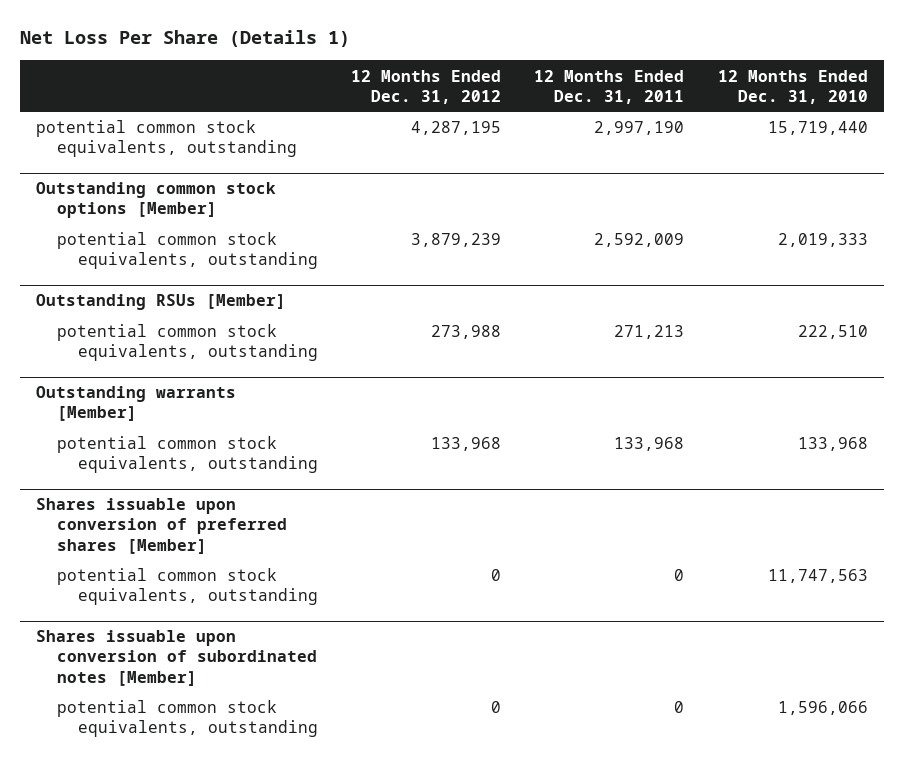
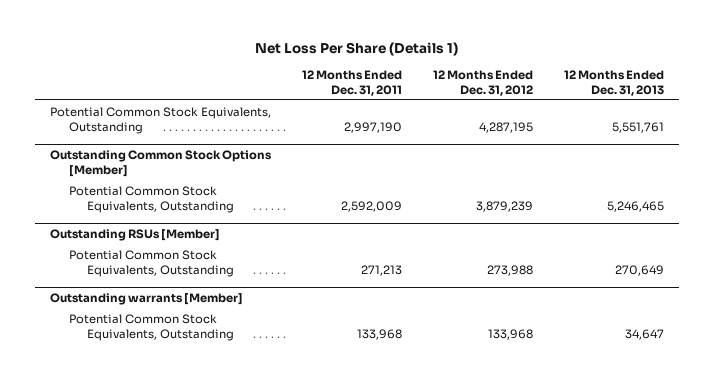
[717,69,868,104] 12 Months Ended Dec. 31, 2010 -> none
none -> [563,69,664,96] 12 Months Ended Dec. 31, 2013
[36,120,297,158] potential common stock equivalents, outstanding -> [49,106,271,134] Potential Common Stock Equivalents, Outstanding
[36,182,277,219] Outstanding common stock options [Member] -> [49,150,272,177] Outstanding Common Stock Options [Member]
[56,232,318,270] potential common stock equivalents, outstanding -> [68,185,235,213] Potential Common Stock Equivalents, Outstanding
[56,324,318,362] potential common stock equivalents, outstanding -> [68,249,235,277] Potential Common Stock Equivalents, Outstanding
[36,498,287,554] Shares issuable upon conversion of preferred shares [Member] -> none
[56,568,318,606] potential common stock equivalents, outstanding -> none
[36,630,317,686] Shares issuable upon conversion of subordinated notes [Member] -> none
[56,700,318,738] potential common stock equivalents, outstanding -> none
[56,436,318,474] potential common stock equivalents, outstanding -> [68,313,235,341] Potential Common Stock Equivalents, Outstanding

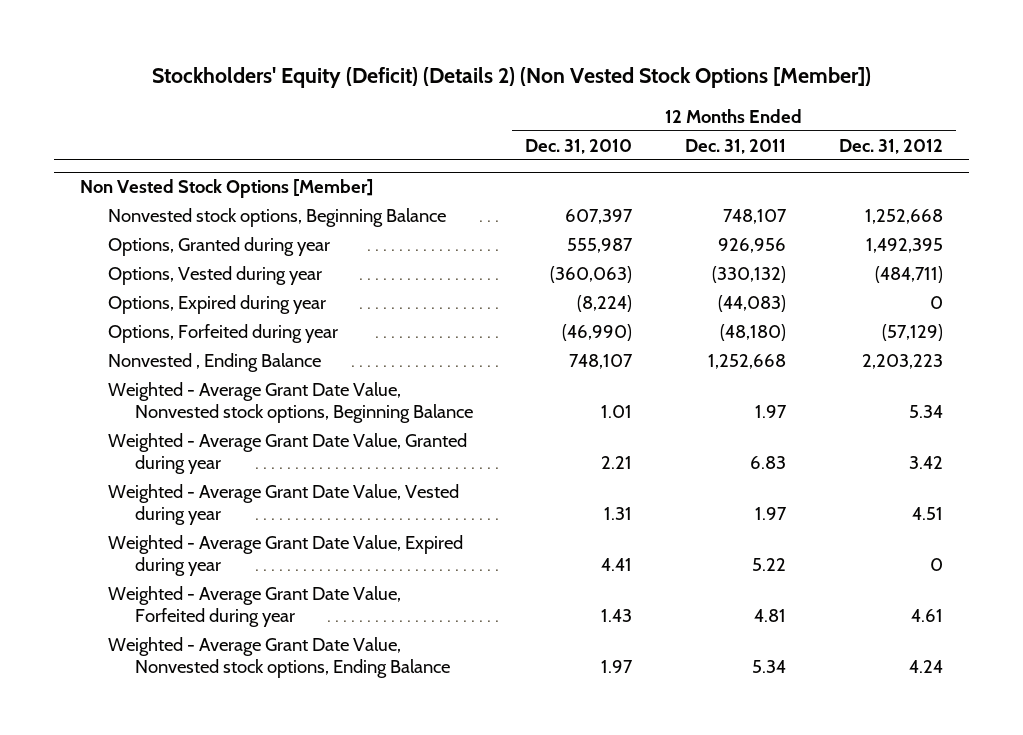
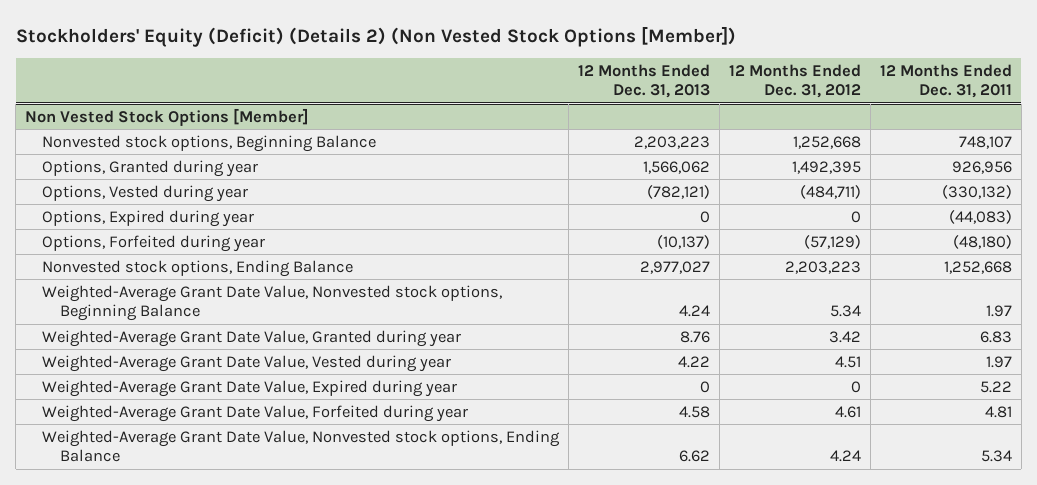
[525,138,633,154] Dec. 31, 2010 -> none
none -> [578,64,711,99] 12 Months Ended Dec. 31, 2013
[107,353,321,373] Nonvested , Ending Balance -> [42,259,354,277] Nonvested stock options, Ending Balance
[107,382,473,424] Weighted - Average Grant Date Value, Nonvested stock options, Beginning Balance -> [42,284,503,322] Weighted-Average Grant Date Value, Nonvested stock options, Beginning Balance
[107,433,467,475] Weighted - Average Grant Date Value, Granted during year -> [42,329,462,347] Weighted-Average Grant Date Value, Granted during year
[107,484,459,526] Weighted - Average Grant Date Value, Vested during year -> [42,354,452,372] Weighted-Average Grant Date Value, Vested during year
[107,535,463,577] Weighted - Average Grant Date Value, Expired during year -> [42,379,458,397] Weighted-Average Grant Date Value, Expired during year
[107,586,401,628] Weighted - Average Grant Date Value, Forfeited during year -> [42,404,469,422] Weighted-Average Grant Date Value, Forfeited during year
[107,637,450,679] Weighted - Average Grant Date Value, Nonvested stock options, Ending Balance -> [42,429,561,463] Weighted-Average Grant Date Value, Nonvested stock options, Ending Balance

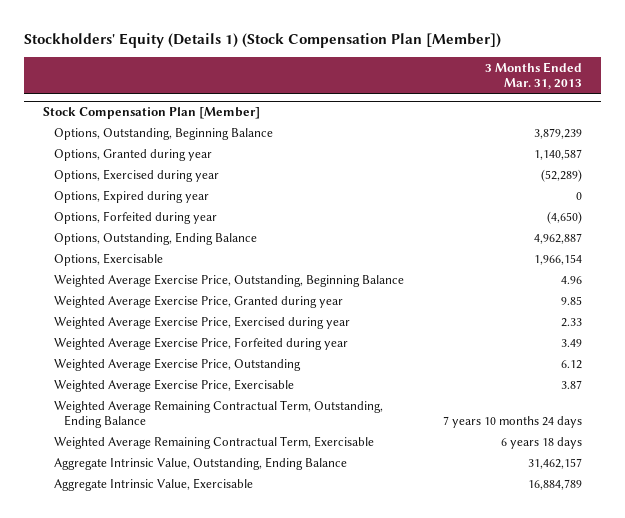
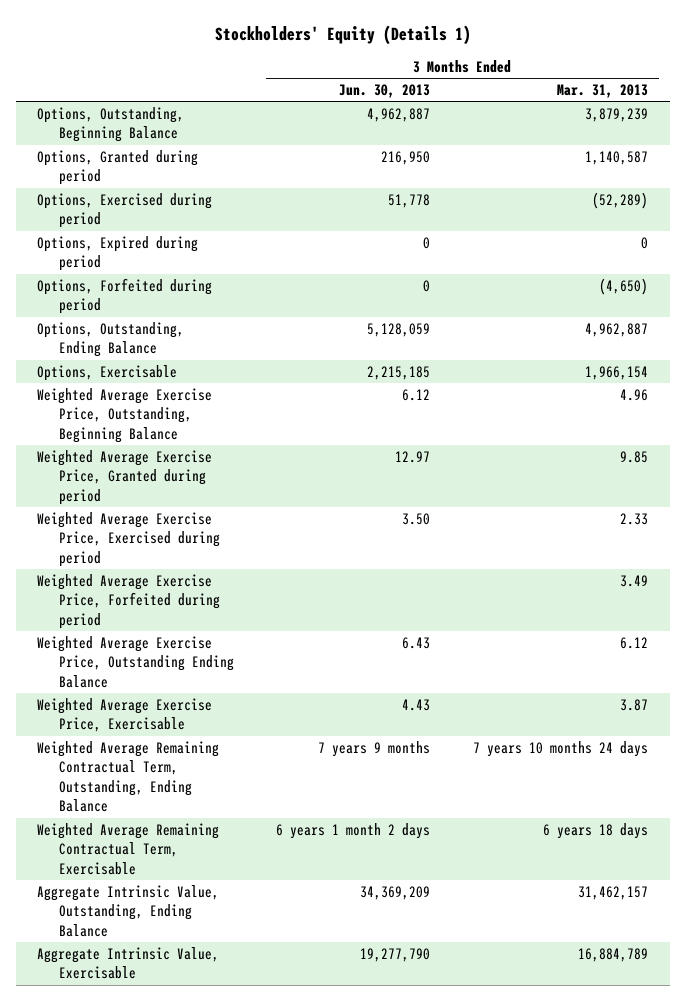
[23,33,501,49] Stockholders' Equity (Details 1) (Stock Compensation Plan [Member]) -> [214,24,471,45] Stockholders' Equity (Details 1)
none -> [339,84,431,99] Jun. 30, 2013
[43,107,261,120] Stock Compensation Plan [Member] -> none
[53,148,212,161] Options, Granted during year -> [37,149,199,186] Options, Granted during period
[53,168,219,182] Options, Exercised during year -> [37,192,213,229] Options, Exercised during period
[53,189,209,203] Options, Expired during year -> [37,235,199,272] Options, Expired during period
[53,210,217,224] Options, Forfeited during year -> [37,277,213,315] Options, Forfeited during period
[53,294,343,308] Weighted Average Exercise Price, Granted during year -> [37,449,213,505] Weighted Average Exercise Price, Granted during period
[53,315,350,329] Weighted Average Exercise Price, Exercised during year -> [37,511,220,567] Weighted Average Exercise Price, Exercised during period
[53,336,348,350] Weighted Average Exercise Price, Forfeited during year -> [37,573,220,629] Weighted Average Exercise Price, Forfeited during period
[53,357,301,371] Weighted Average Exercise Price, Outstanding -> [37,635,234,688] Weighted Average Exercise Price, Outstanding Ending Balance

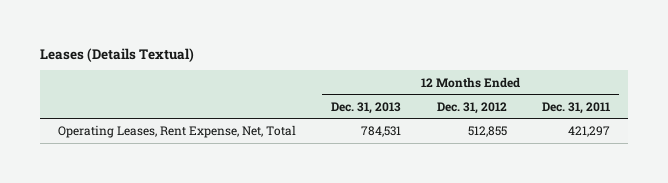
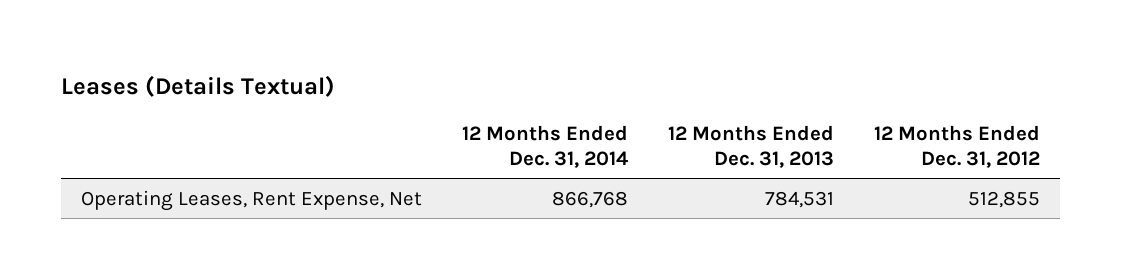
[541,101,610,114] Dec. 31, 2011 -> none
none -> [462,125,629,168] 12 Months Ended Dec. 31, 2014
[57,125,296,139] Operating Leases, Rent Expense, Net, Total -> [81,190,423,212] Operating Leases, Rent Expense, Net

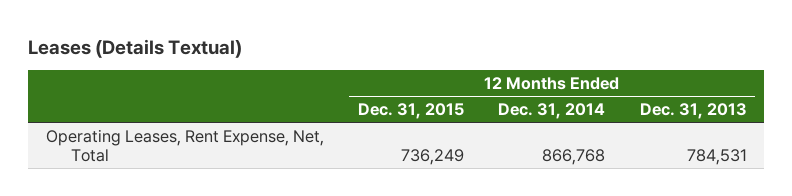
[874,125,1041,168] 12 Months Ended Dec. 31, 2012 -> none
none -> [357,103,464,120] Dec. 31, 2015
[81,190,423,212] Operating Leases, Rent Expense, Net -> [45,128,324,162] Operating Leases, Rent Expense, Net, Total

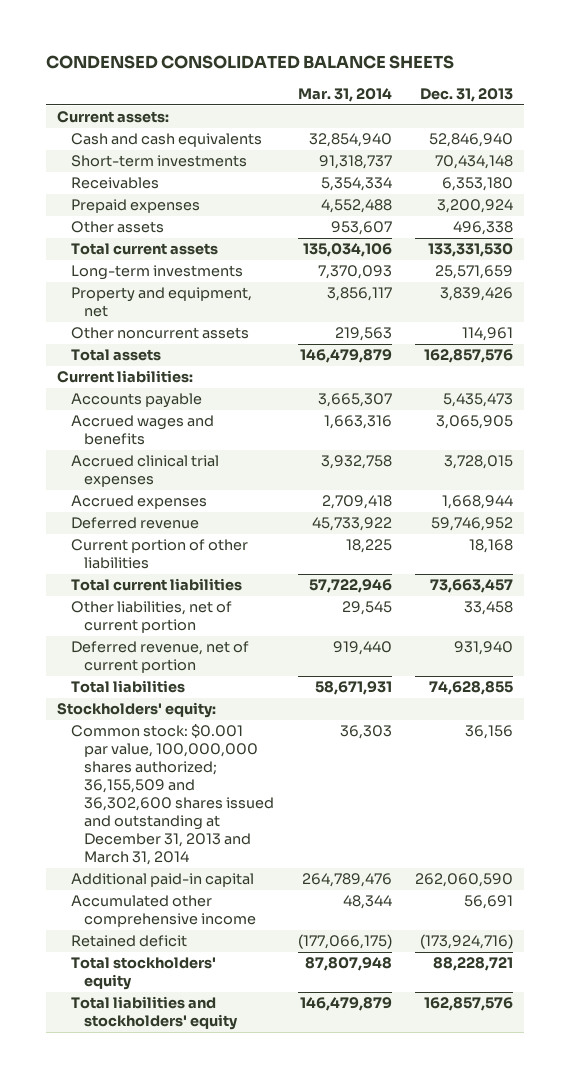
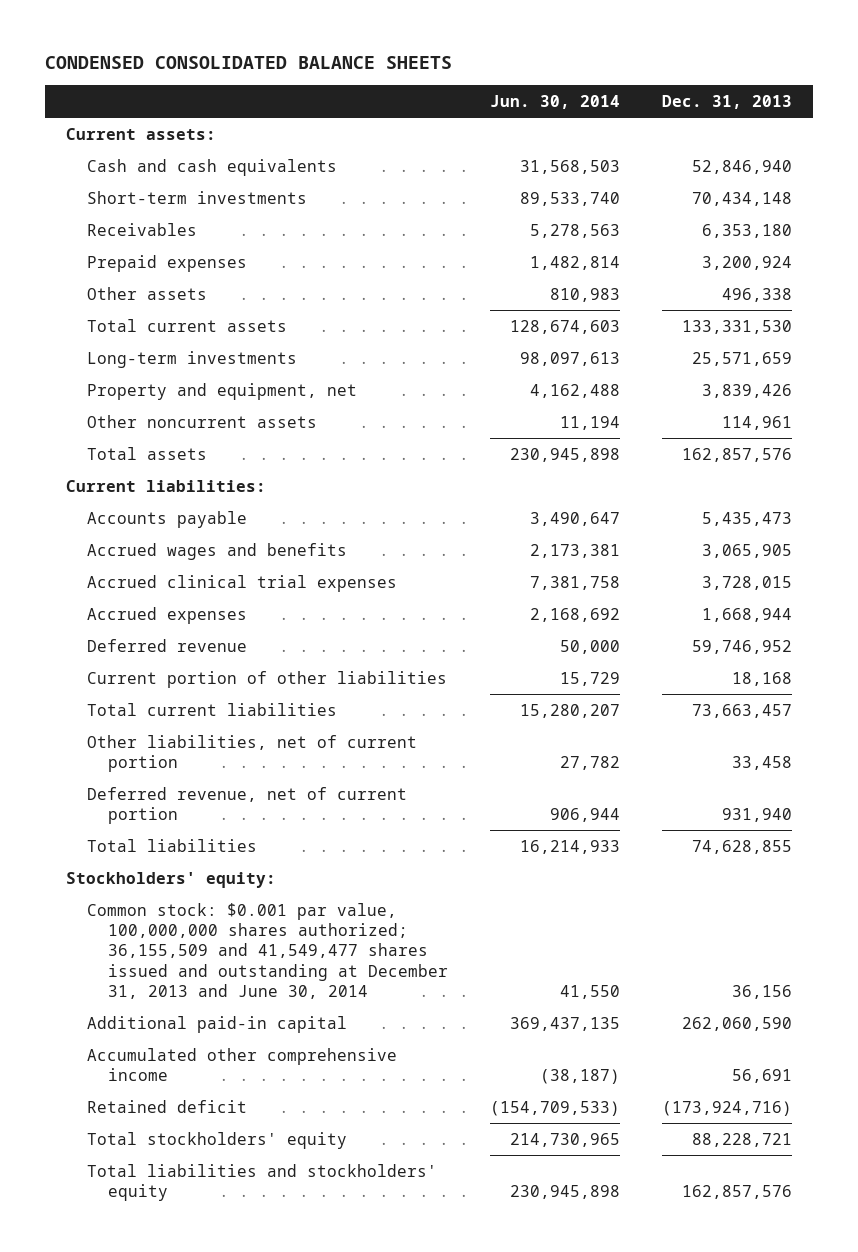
[297,88,392,103] Mar. 31, 2014 -> none
none -> [490,94,621,109] Jun. 30, 2014
[70,724,275,865] Common stock: $0.001 par value, 100,000,000 shares authorized; 36,155,509 and 36,302,600 shares issued and outstanding at December 31, 2013 and March 31, 2014 -> [87,902,449,999] Common stock: $0.001 par value, 100,000,000 shares authorized; 36,155,509 and 41,549,477 shares issued and outstanding at December 31, 2013 and June 30, 2014

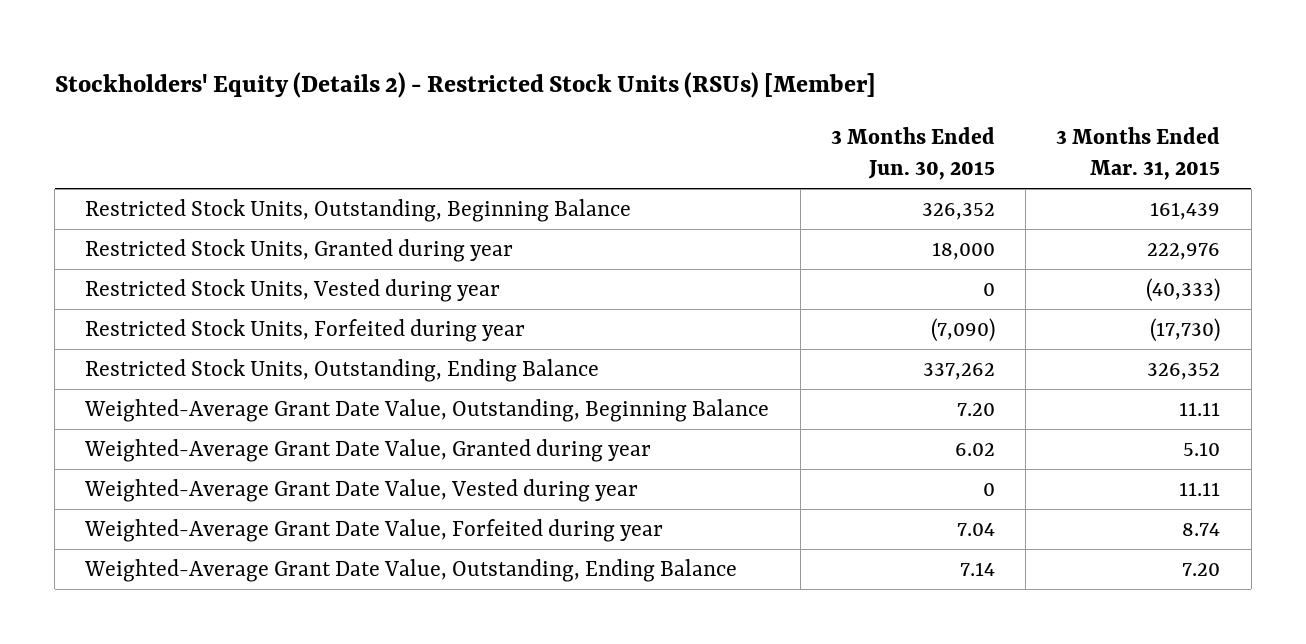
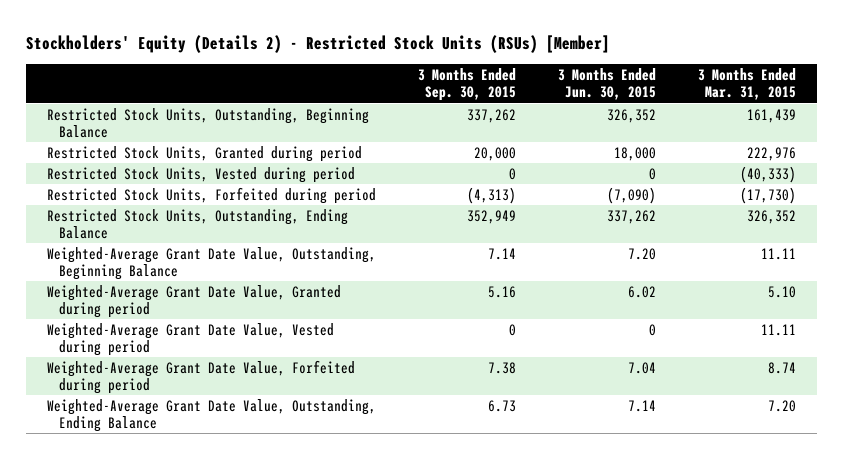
none -> [418,68,517,102] 3 Months Ended Sep. 30, 2015
[85,239,514,263] Restricted Stock Units, Granted during year -> [47,145,363,162] Restricted Stock Units, Granted during period
[85,279,501,303] Restricted Stock Units, Vested during year -> [47,166,356,183] Restricted Stock Units, Vested during period
[85,319,526,343] Restricted Stock Units, Forfeited during year -> [47,186,377,204] Restricted Stock Units, Forfeited during period
[84,439,652,463] Weighted-Average Grant Date Value, Granted during year -> [47,284,342,318] Weighted-Average Grant Date Value, Granted during period
[84,479,639,503] Weighted-Average Grant Date Value, Vested during year -> [47,322,335,356] Weighted-Average Grant Date Value, Vested during period
[84,519,664,543] Weighted-Average Grant Date Value, Forfeited during year -> [47,359,356,394] Weighted-Average Grant Date Value, Forfeited during period

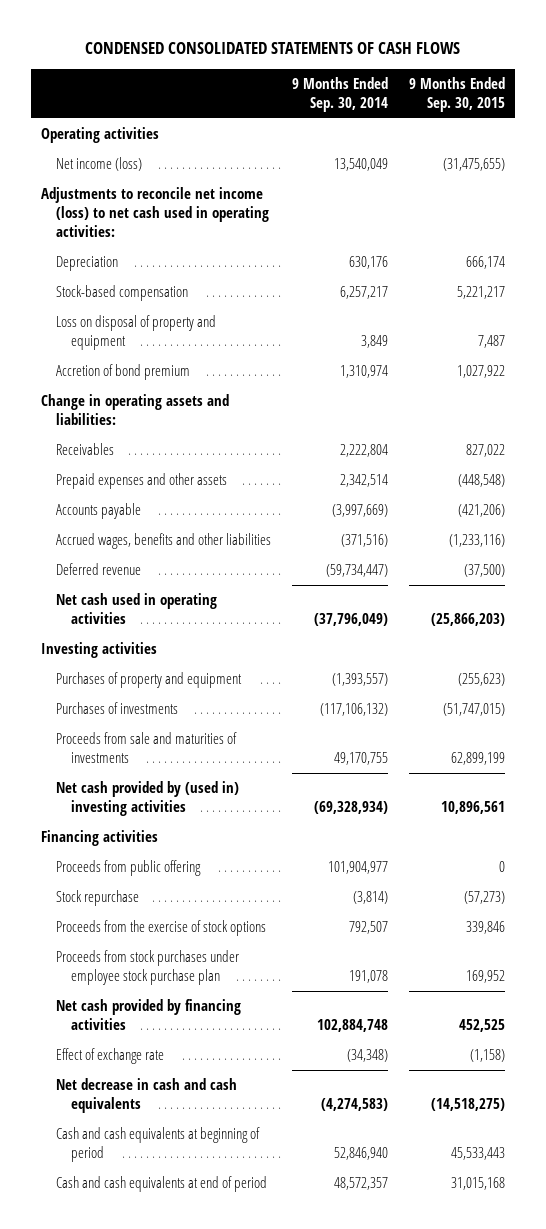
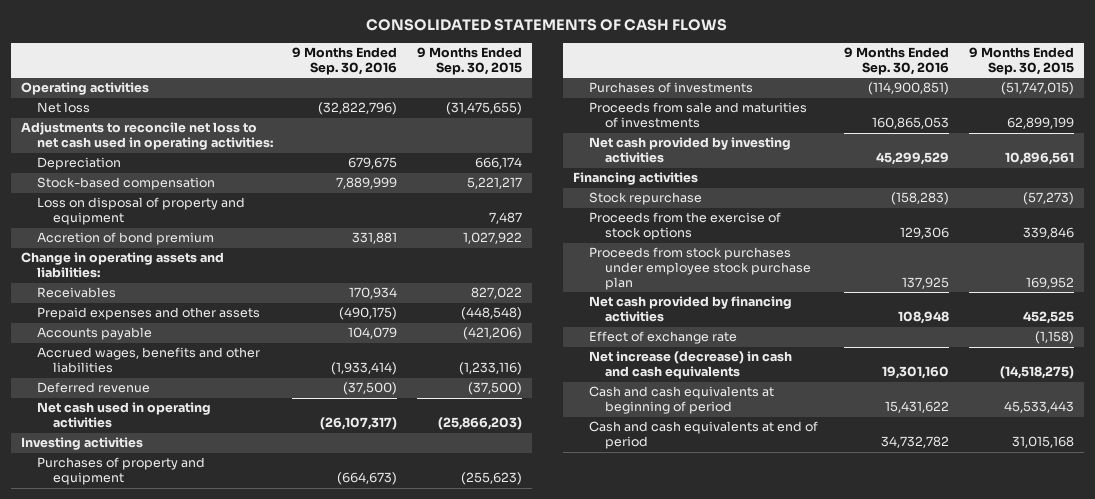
[85,42,461,55] CONDENSED CONSOLIDATED STATEMENTS OF CASH FLOWS -> [366,19,728,32] CONSOLIDATED STATEMENTS OF CASH FLOWS
[291,77,388,113] 9 Months Ended Sep. 30, 2014 -> none
none -> [292,47,398,75] 9 Months Ended Sep. 30, 2016
[56,157,143,172] Net income (loss) -> [36,102,90,114] Net loss
[41,187,270,238] Adjustments to reconcile net income (loss) to net cash used in operating activities: -> [20,122,273,151] Adjustments to reconcile net loss to net cash used in operating activities:
[56,781,240,817] Net cash provided by (used in) investing activities -> [588,137,791,164] Net cash provided by investing activities
[56,860,202,877] Proceeds from public offering -> none
[56,1078,238,1114] Net decrease in cash and cash equivalents -> [588,351,792,380] Net increase (decrease) in cash and cash equivalents

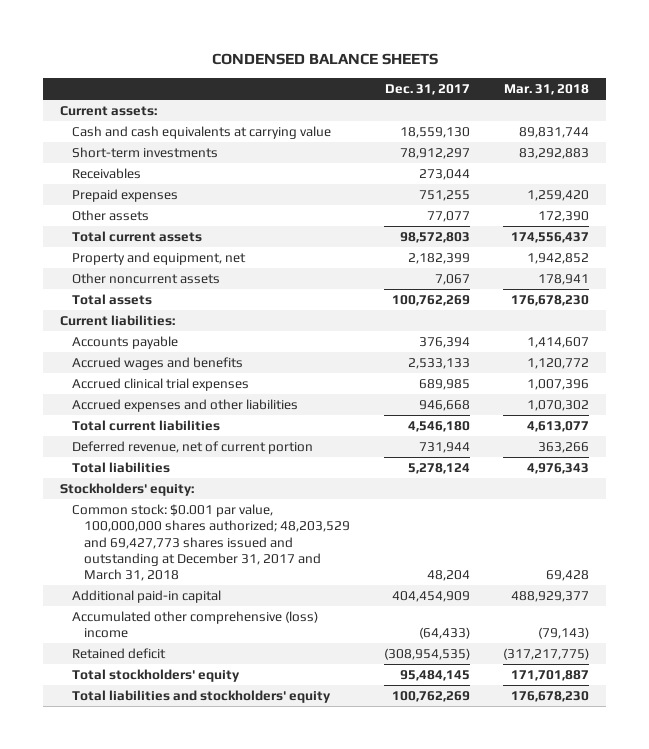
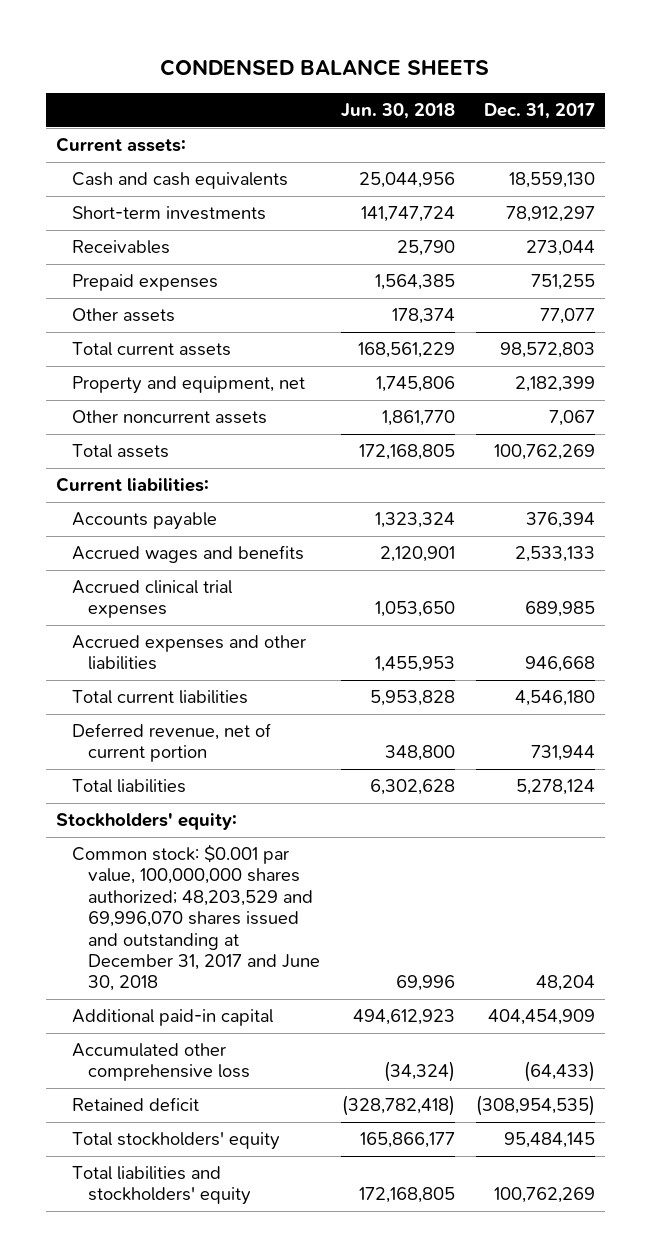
[503,83,589,95] Mar. 31, 2018 -> none
none -> [340,103,455,120] Jun. 30, 2018
[72,125,332,139] Cash and cash equivalents at carrying value -> [72,172,289,190] Cash and cash equivalents
[72,503,351,582] Common stock: $0.001 par value, 100,000,000 shares authorized; 48,203,529 and 69,427,773 shares issued and outstanding at December 31, 2017 and March 31, 2018 -> [72,844,320,992] Common stock: $0.001 par value, 100,000,000 shares authorized; 48,203,529 and 69,996,070 shares issued and outstanding at December 31, 2017 and June 30, 2018
[72,610,319,639] Accumulated other comprehensive (loss) income -> [72,1043,250,1082] Accumulated other comprehensive loss

